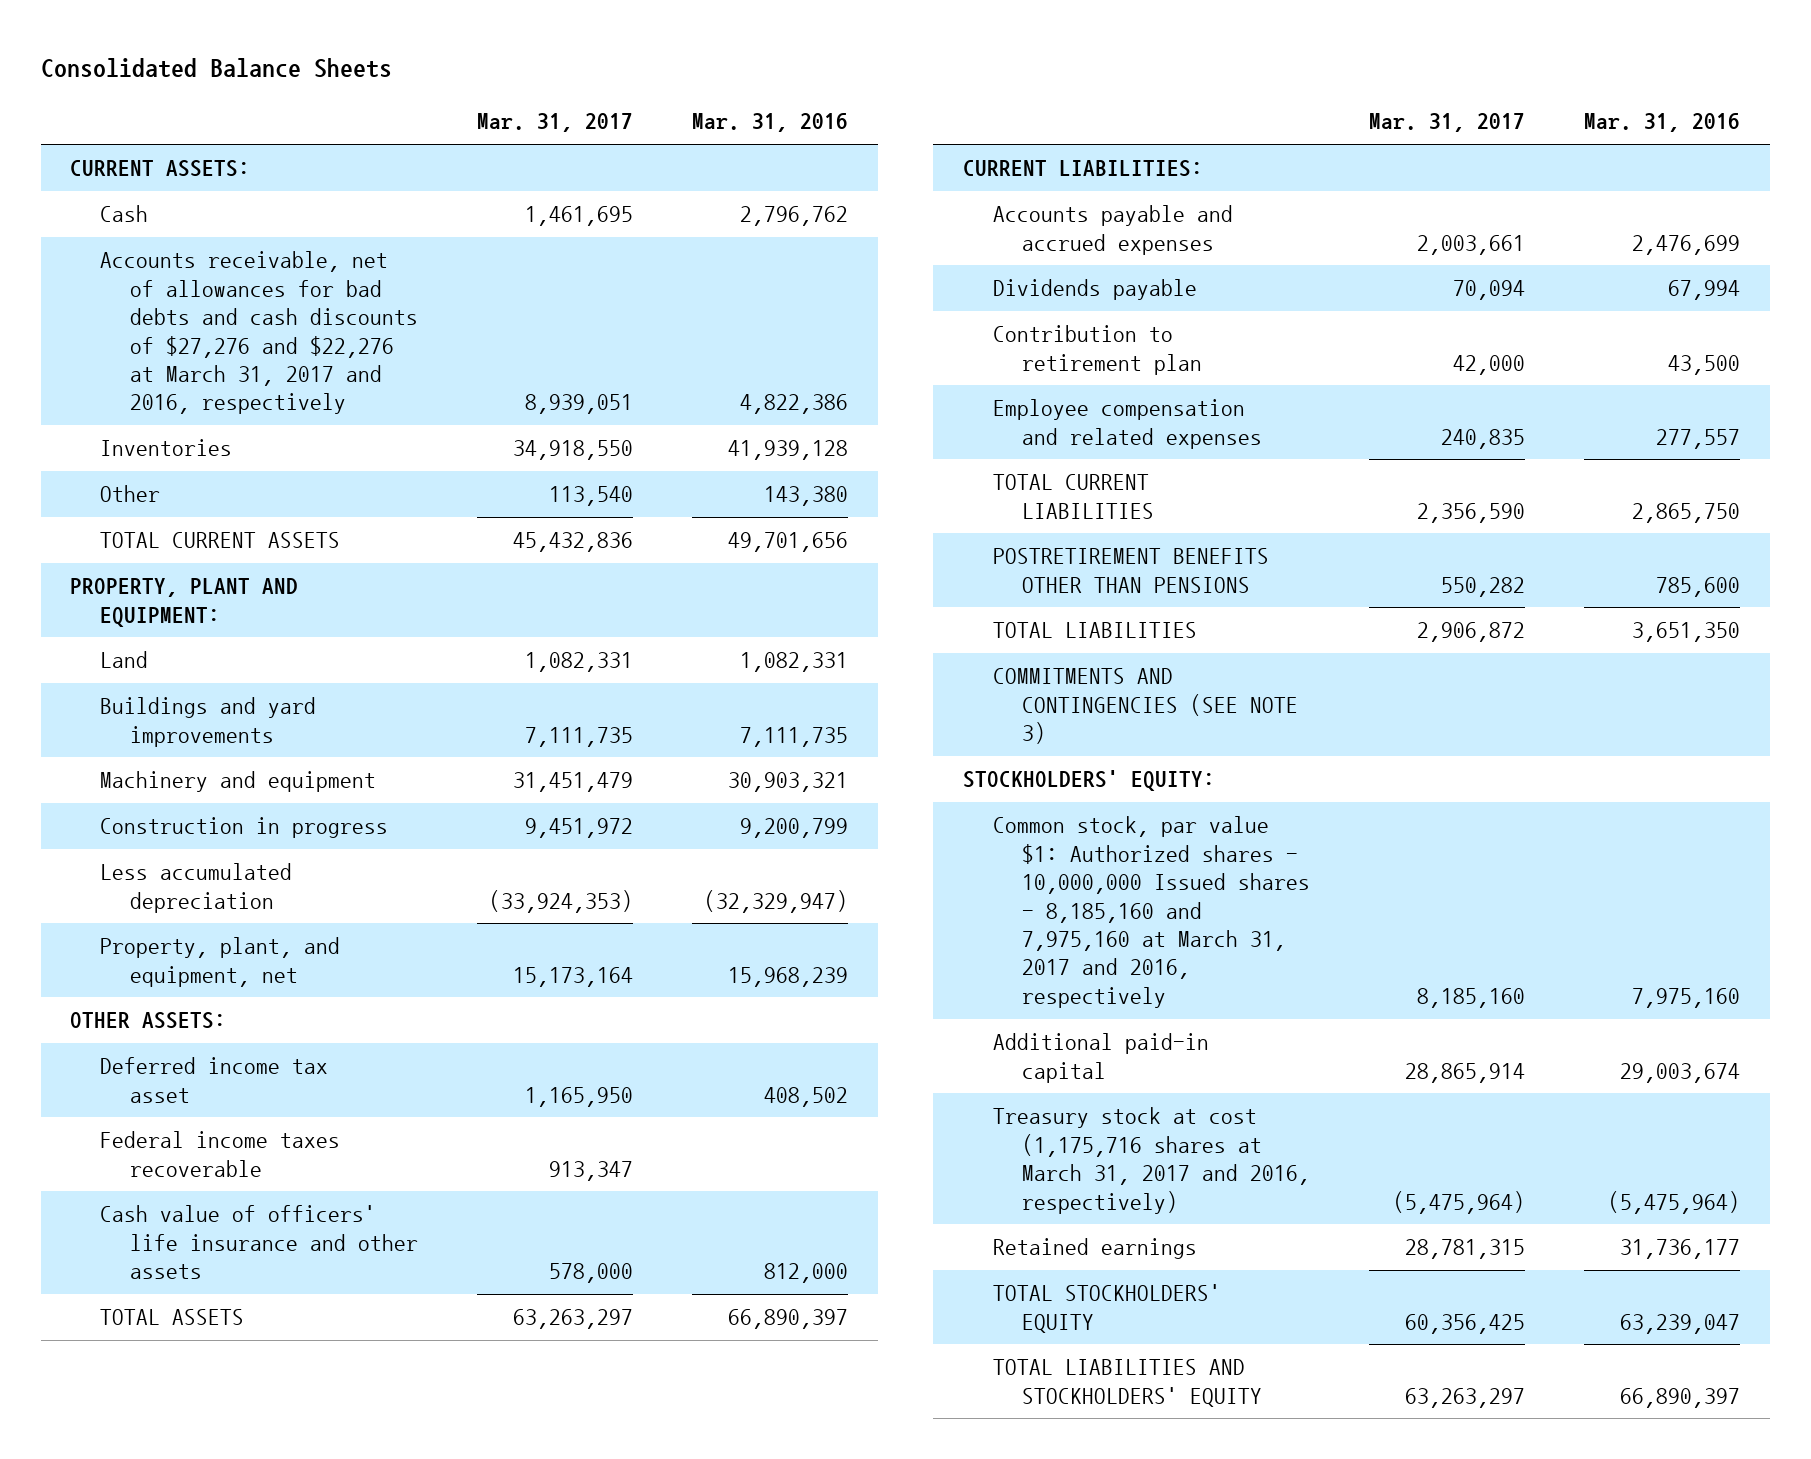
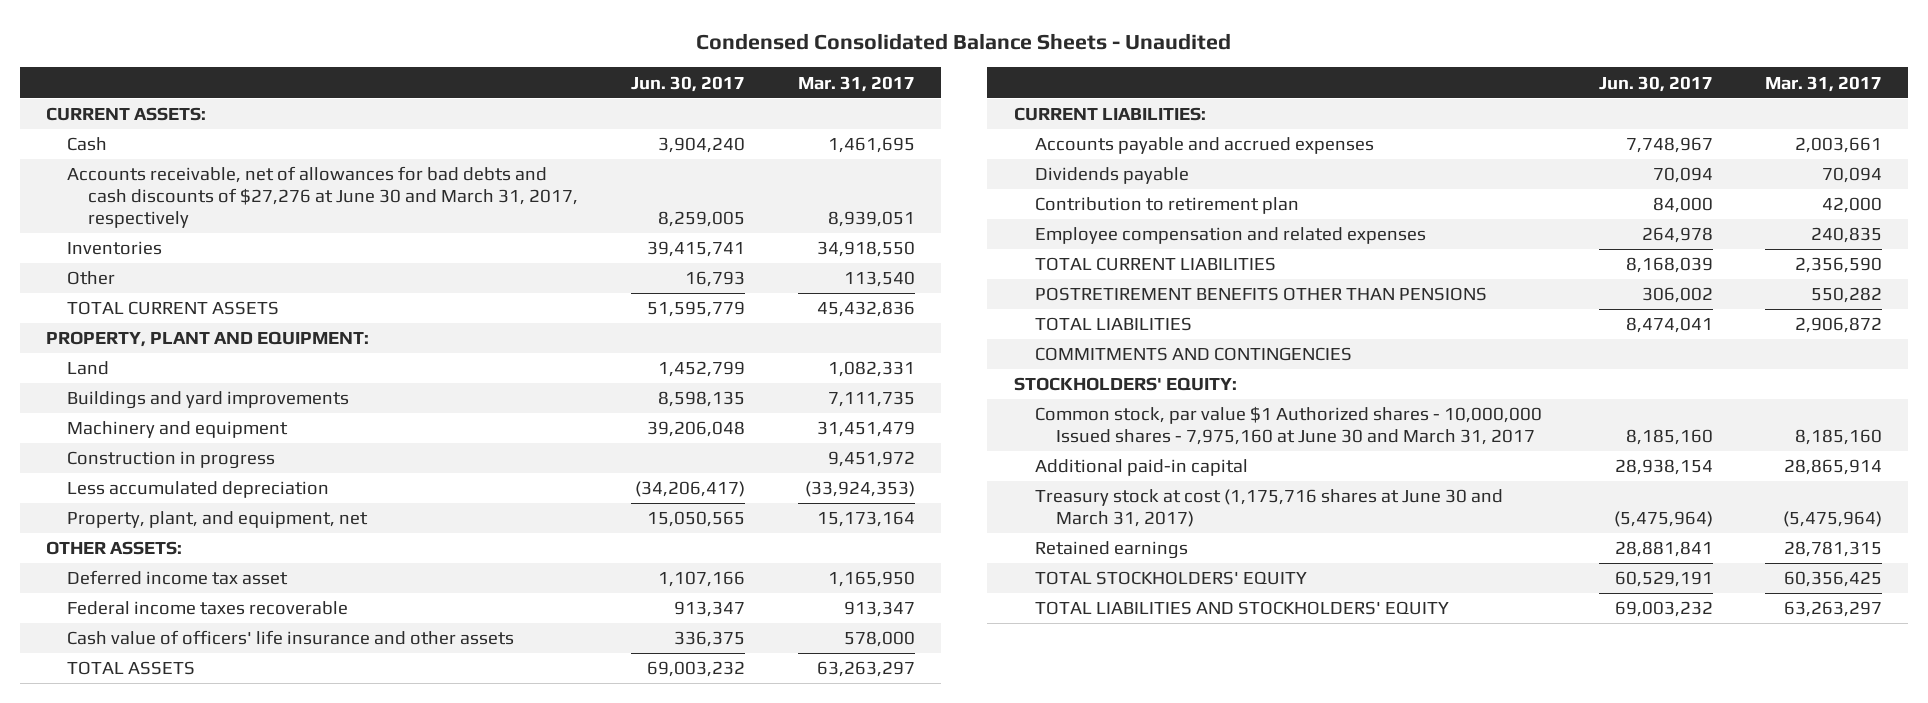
[40,57,392,78] Consolidated Balance Sheets -> [696,32,1232,50] Condensed Consolidated Balance Sheets - Unaudited
[692,113,849,133] Mar. 31, 2016 -> none
none -> [630,75,745,92] Jun. 30, 2017
[100,251,419,415] Accounts receivable, net of allowances for bad debts and cash discounts of $27,276 and $22,276 at March 31, 2017 and 2016, respectively -> [67,166,579,228] Accounts receivable, net of allowances for bad debts and cash discounts of $27,276 at June 30 and March 31, 2017, respectively
[992,668,1299,745] COMMITMENTS AND CONTINGENCIES (SEE NOTE 3) -> [1034,347,1352,362] COMMITMENTS AND CONTINGENCIES
[992,816,1311,1008] Common stock, par value $1: Authorized shares - 10,000,000 Issued shares - 8,185,160 and 7,975,160 at March 31, 2017 and 2016, respectively -> [1034,406,1542,446] Common stock, par value $1 Authorized shares - 10,000,000 Issued shares - 7,975,160 at June 30 and March 31, 2017
[992,1107,1311,1214] Treasury stock at cost (1,175,716 shares at March 31, 2017 and 2016, respectively) -> [1034,489,1503,528] Treasury stock at cost (1,175,716 shares at June 30 and March 31, 2017)

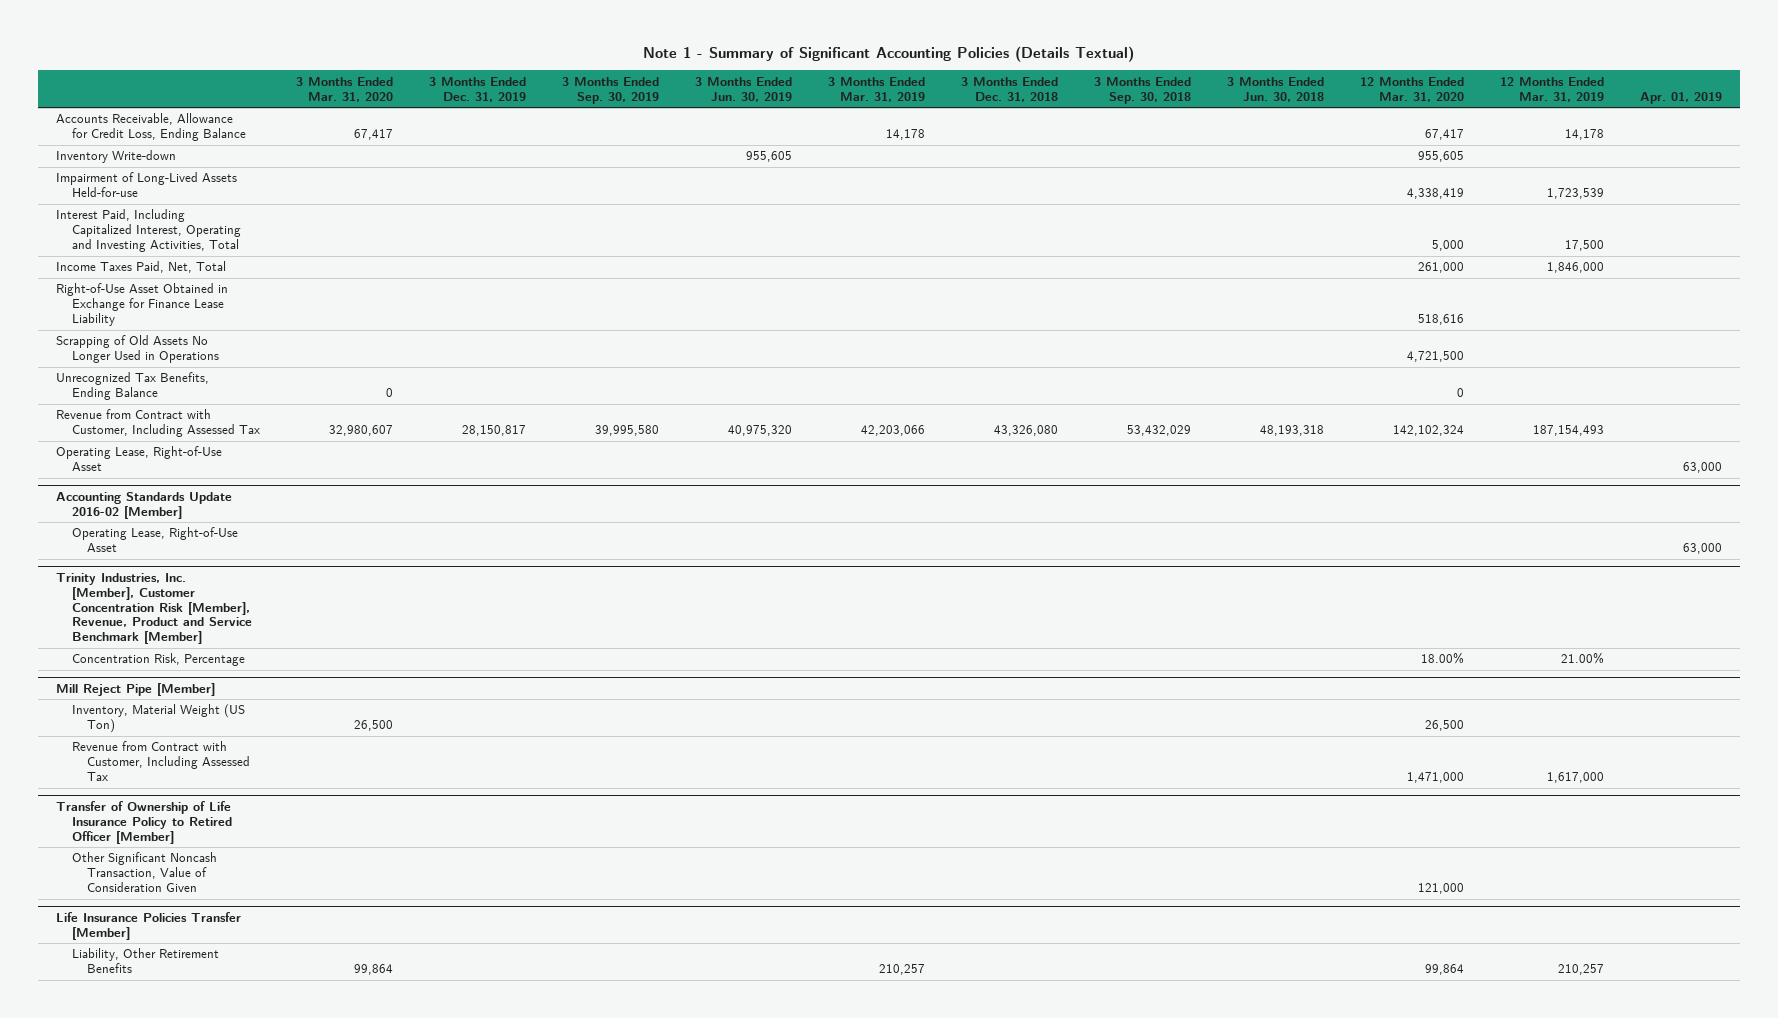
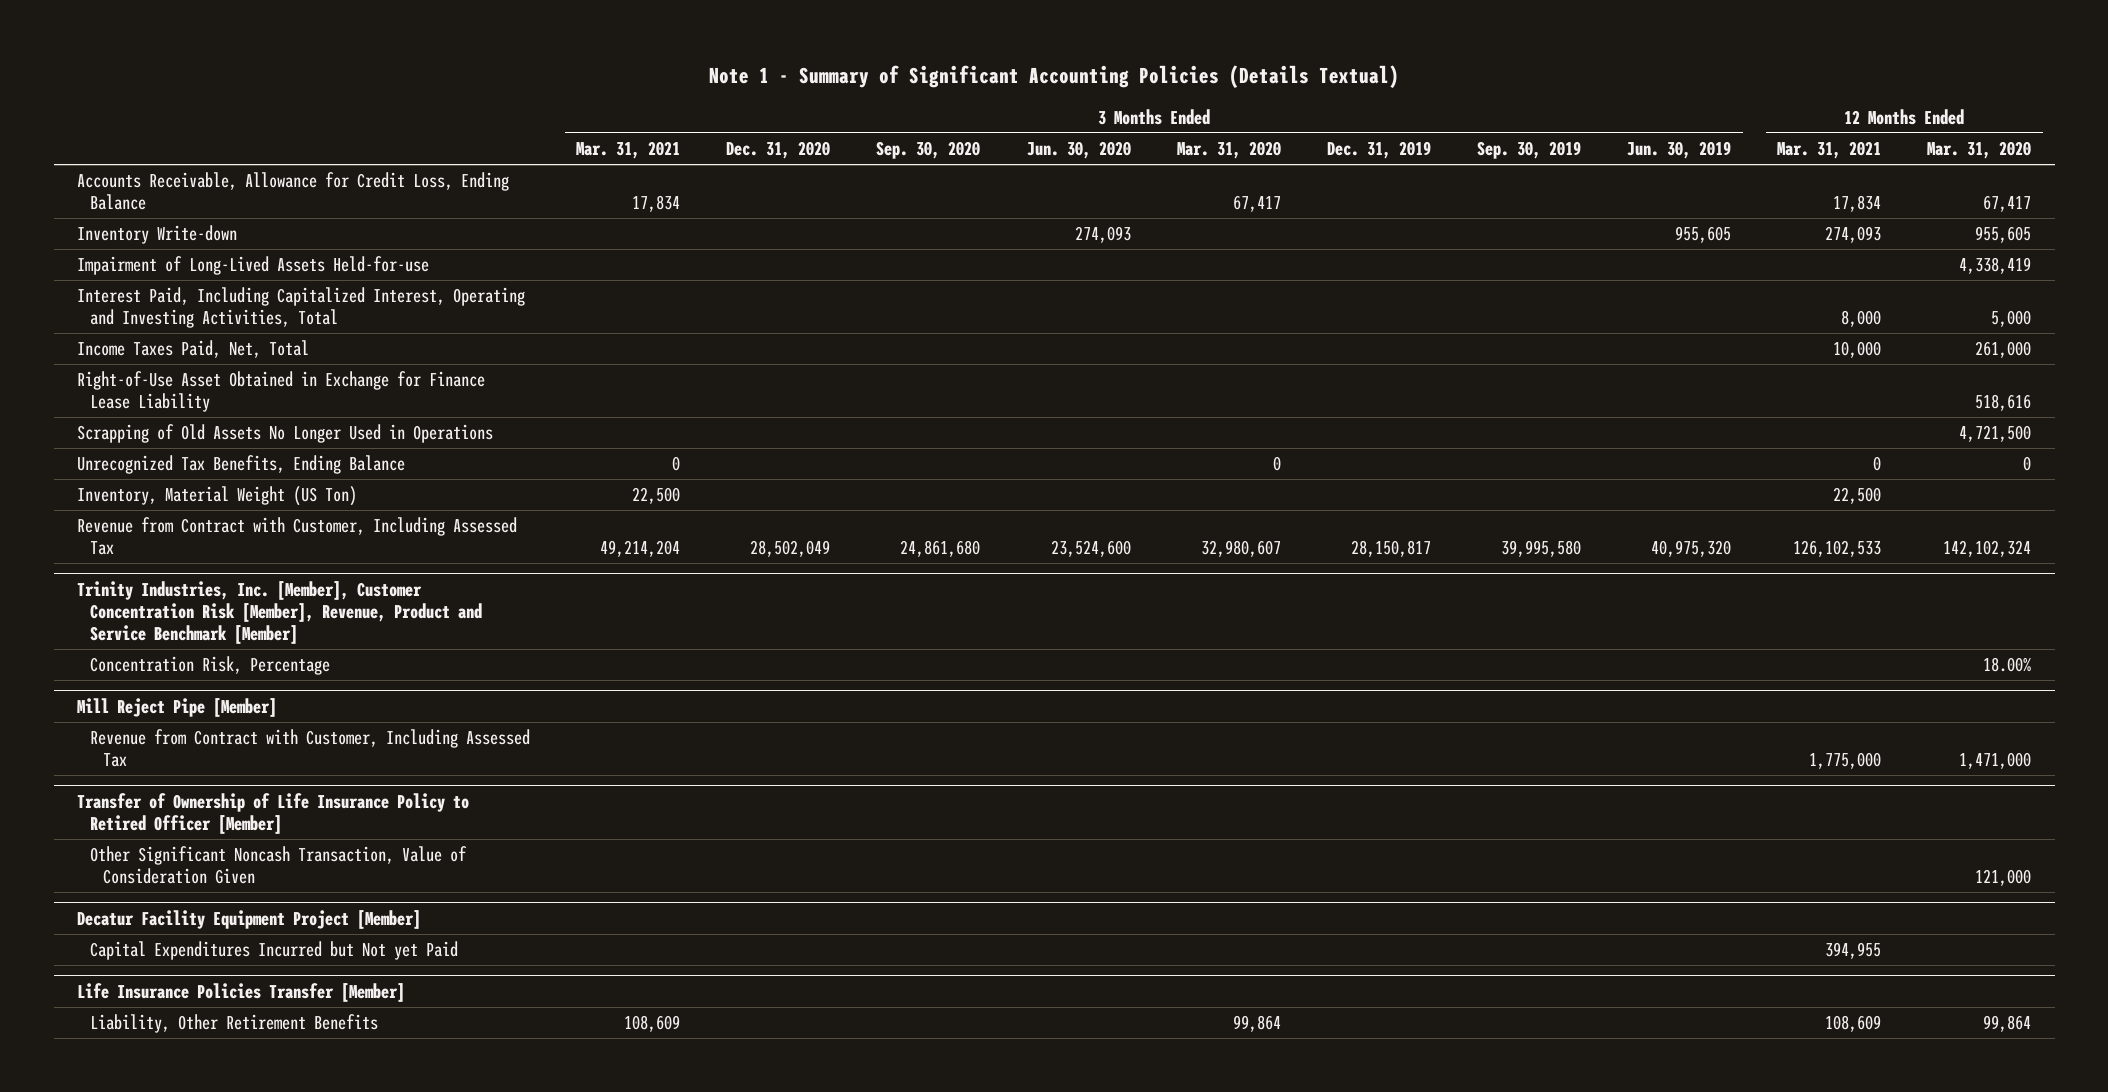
[827,76,925,102] 3 Months Ended Mar. 31, 2019 -> none
[960,76,1058,102] 3 Months Ended Dec. 31, 2018 -> none
[1094,76,1192,104] 3 Months Ended Sep. 30, 2018 -> none
[1227,76,1325,102] 3 Months Ended Jun. 30, 2018 -> none
[1500,76,1605,102] 12 Months Ended Mar. 31, 2019 -> none
[1640,91,1723,104] Apr. 01, 2019 -> none
none -> [576,140,681,159] Mar. 31, 2021
none -> [726,140,831,159] Dec. 31, 2020
none -> [876,140,981,159] Sep. 30, 2020
none -> [1026,140,1131,159] Jun. 30, 2020
none -> [1777,140,1882,159] Mar. 31, 2021
none -> [76,486,357,507] Inventory, Material Weight (US Ton)
[56,446,223,472] Operating Lease, Right-of-Use Asset -> none
[56,491,233,519] Accounting Standards Update 2016-02 [Member] -> none
[71,527,238,553] Operating Lease, Right-of-Use Asset -> none
[71,704,245,734] Inventory, Material Weight (US Ton) -> none
none -> [76,910,421,930] Decatur Facility Equipment Project [Member]
none -> [90,941,459,961] Capital Expenditures Incurred but Not yet Paid

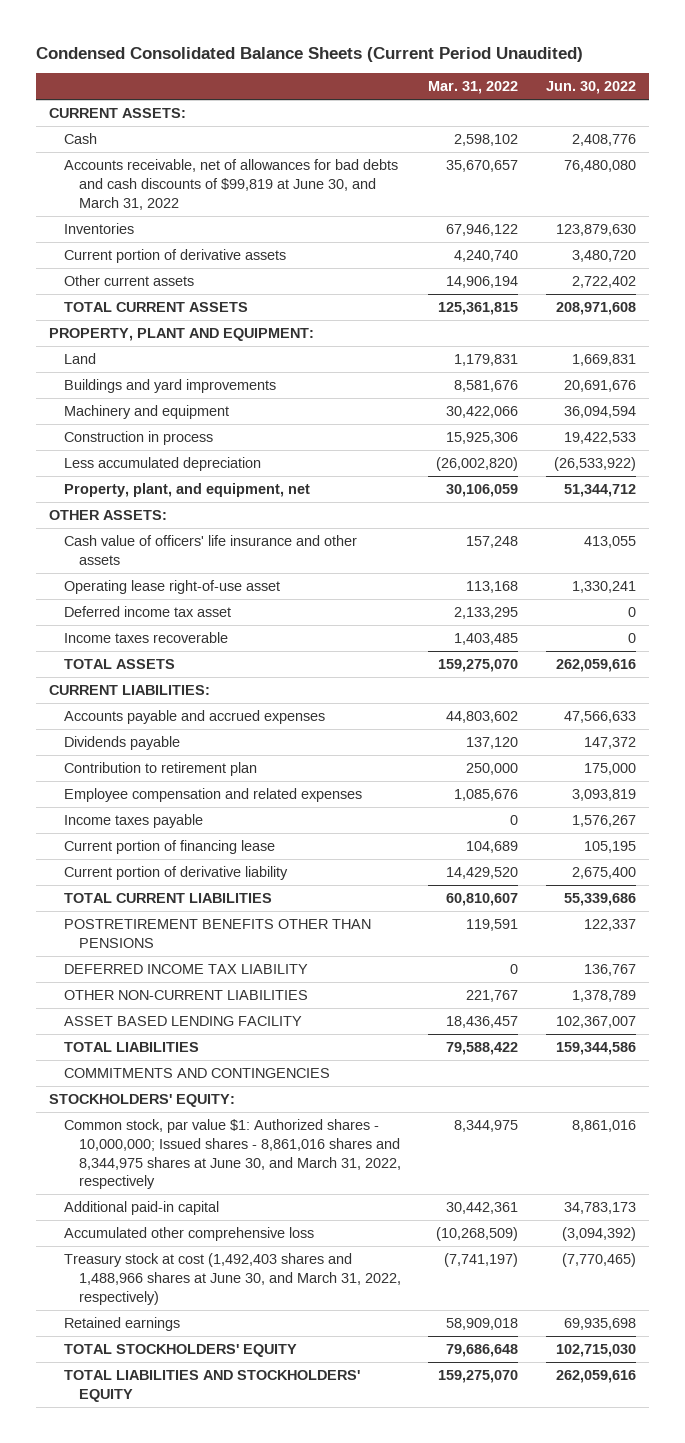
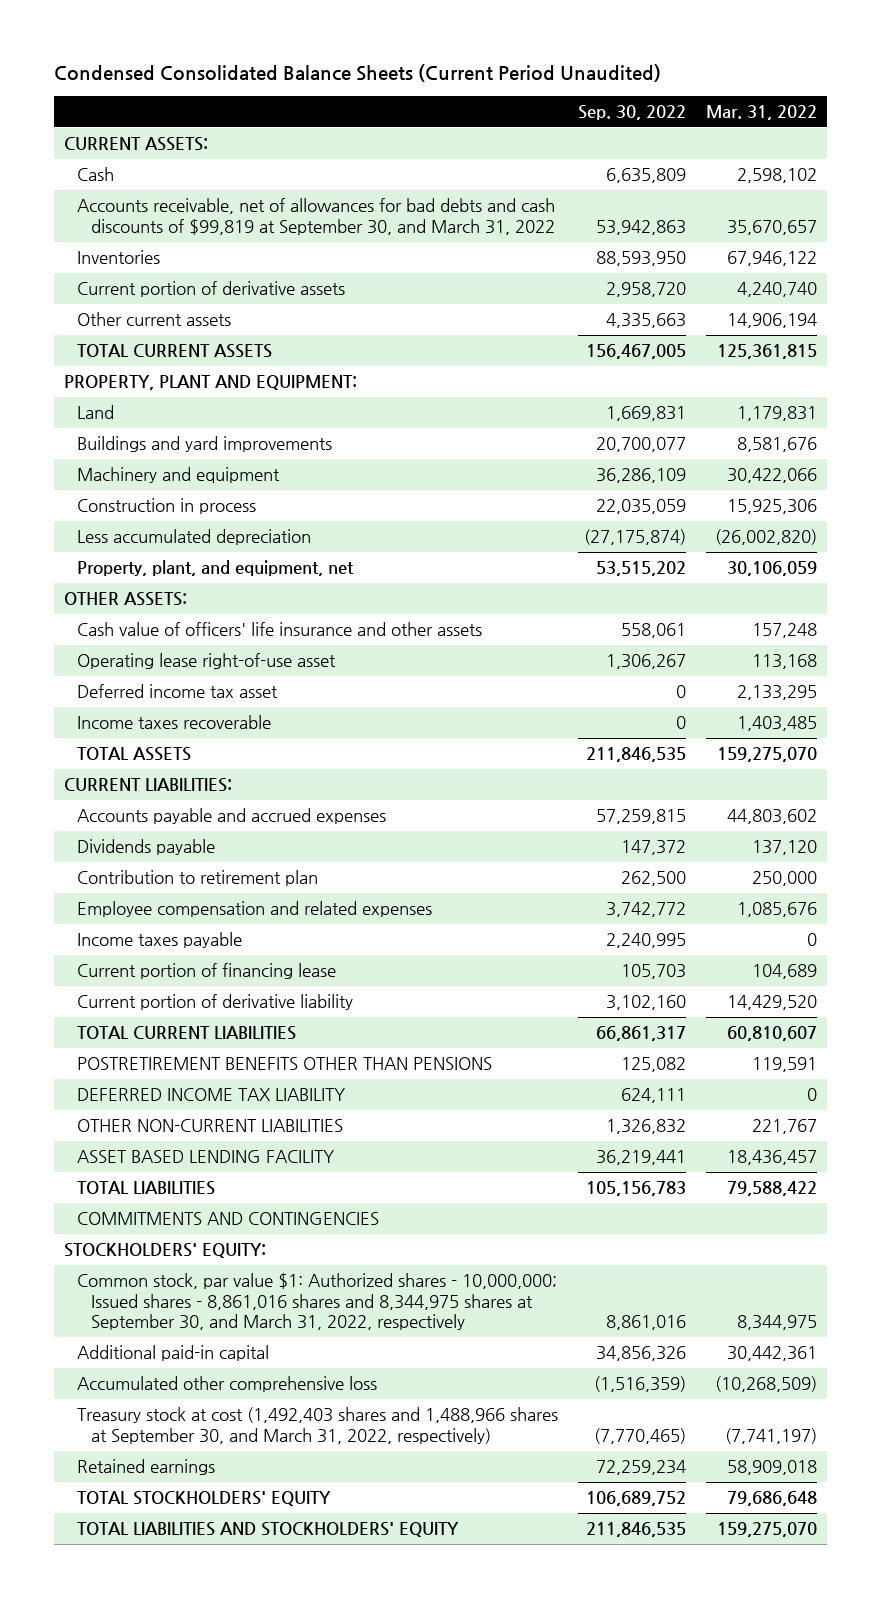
[545,81,636,95] Jun. 30, 2022 -> none
none -> [578,105,687,121] Sep. 30, 2022
[64,159,399,210] Accounts receivable, net of allowances for bad debts and cash discounts of $99,819 at June 30, and March 31, 2022 -> [77,198,556,235] Accounts receivable, net of allowances for bad debts and cash discounts of $99,819 at September 30, and March 31, 2022
[64,1119,402,1190] Common stock, par value $1: Authorized shares - 10,000,000; Issued shares - 8,861,016 shares and 8,344,975 shares at June 30, and March 31, 2022, respectively -> [77,1273,558,1330] Common stock, par value $1: Authorized shares - 10,000,000; Issued shares - 8,861,016 shares and 8,344,975 shares at September 30, and March 31, 2022, respectively
[64,1253,402,1305] Treasury stock at cost (1,492,403 shares and 1,488,966 shares at June 30, and March 31, 2022, respectively) -> [77,1407,559,1444] Treasury stock at cost (1,492,403 shares and 1,488,966 shares at September 30, and March 31, 2022, respectively)

